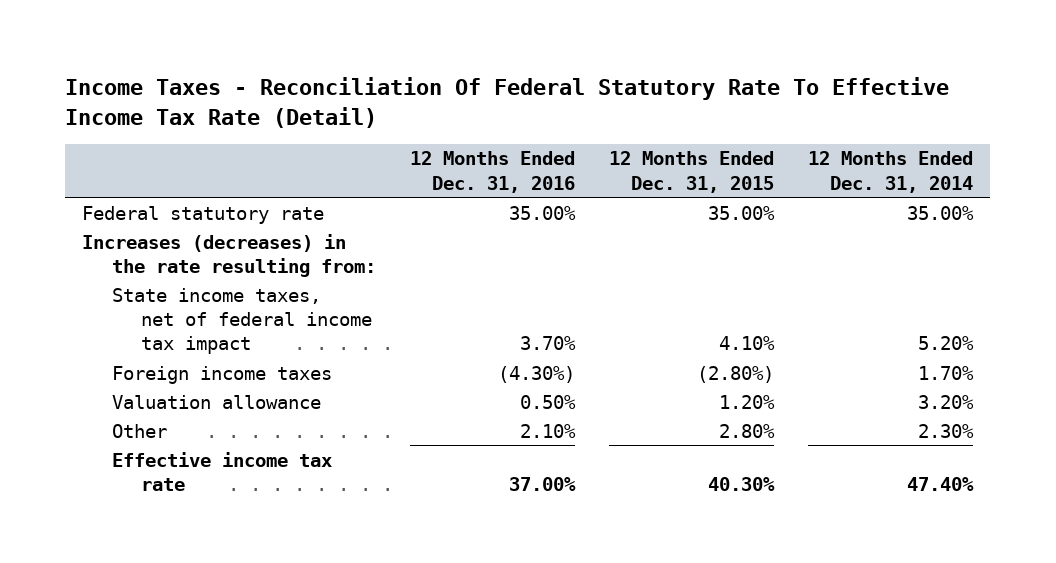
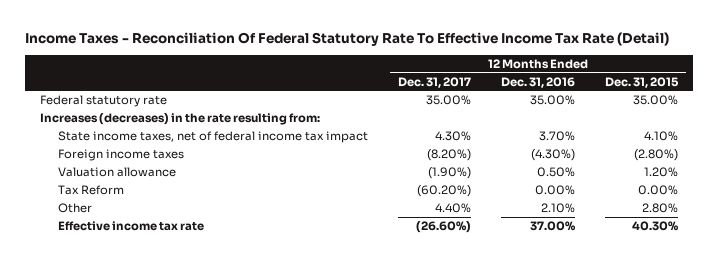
[808,151,974,193] 12 Months Ended Dec. 31, 2014 -> none
none -> [397,76,471,88] Dec. 31, 2017
none -> [57,185,124,196] Tax Reform

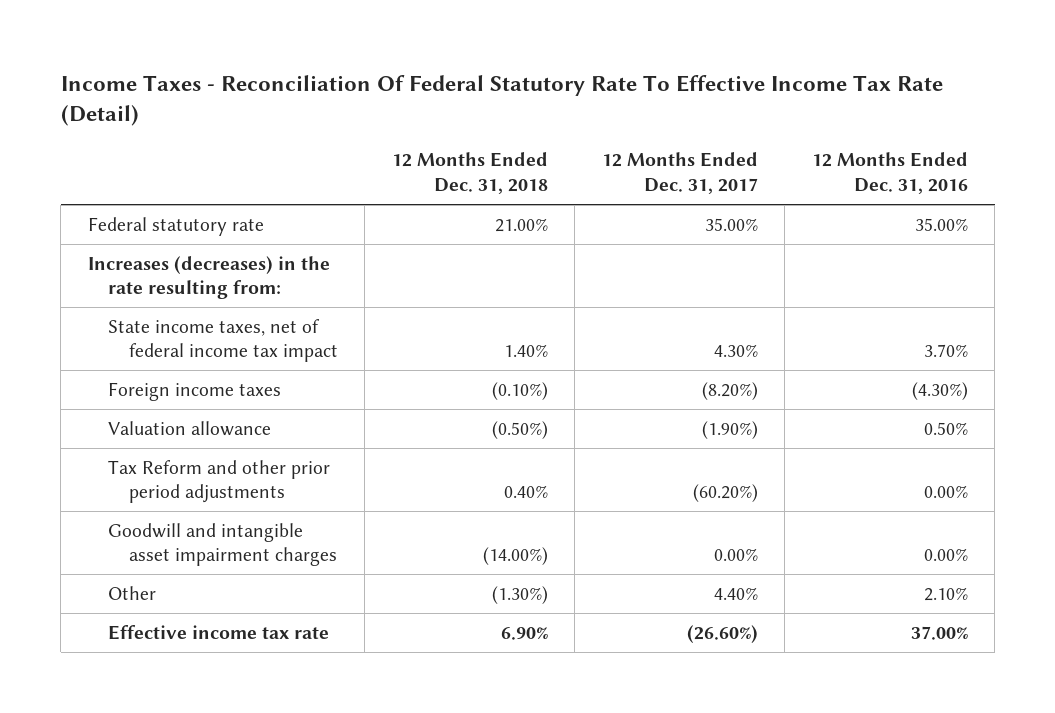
[605,76,680,88] Dec. 31, 2015 -> none
none -> [391,152,548,195] 12 Months Ended Dec. 31, 2018
[57,185,124,196] Tax Reform -> [108,459,331,504] Tax Reform and other prior period adjustments
none -> [108,522,337,567] Goodwill and intangible asset impairment charges

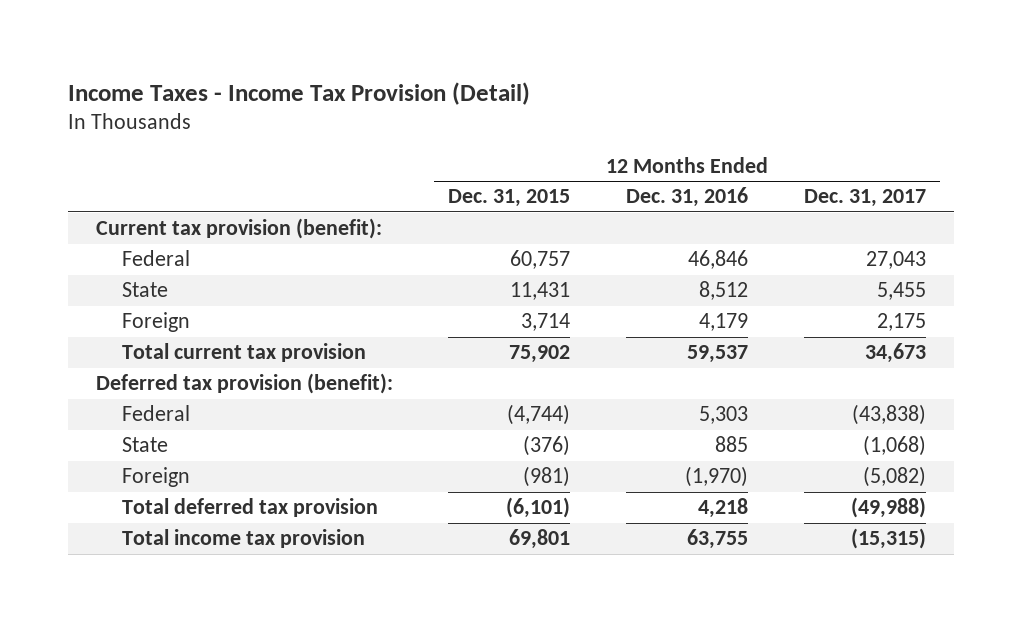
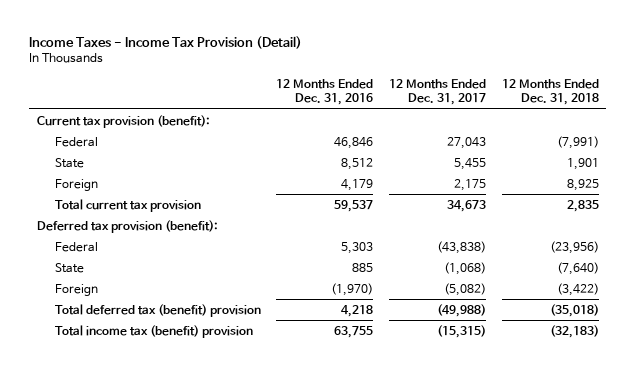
[448,189,571,208] Dec. 31, 2015 -> none
none -> [501,79,599,106] 12 Months Ended Dec. 31, 2018
[122,498,379,518] Total deferred tax provision -> [54,303,261,317] Total deferred tax (benefit) provision
[122,529,366,549] Total income tax provision -> [54,324,253,338] Total income tax (benefit) provision

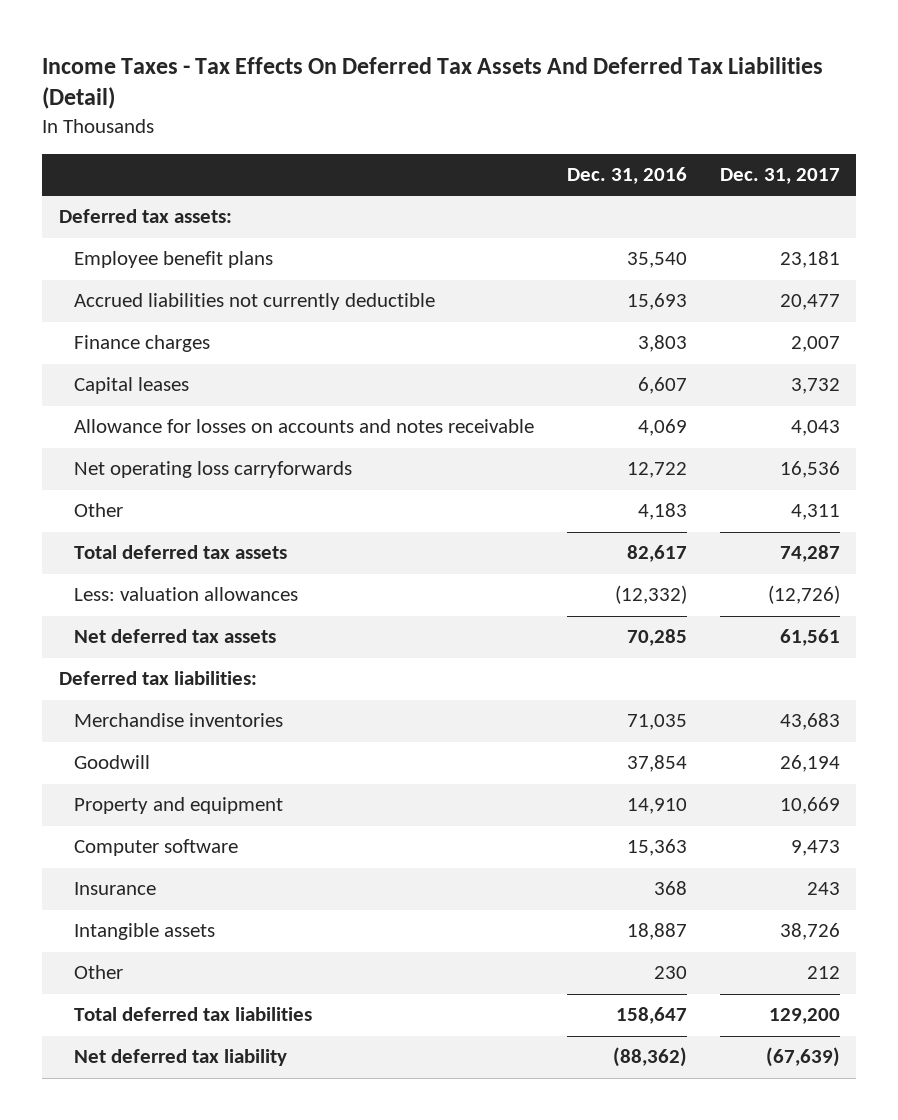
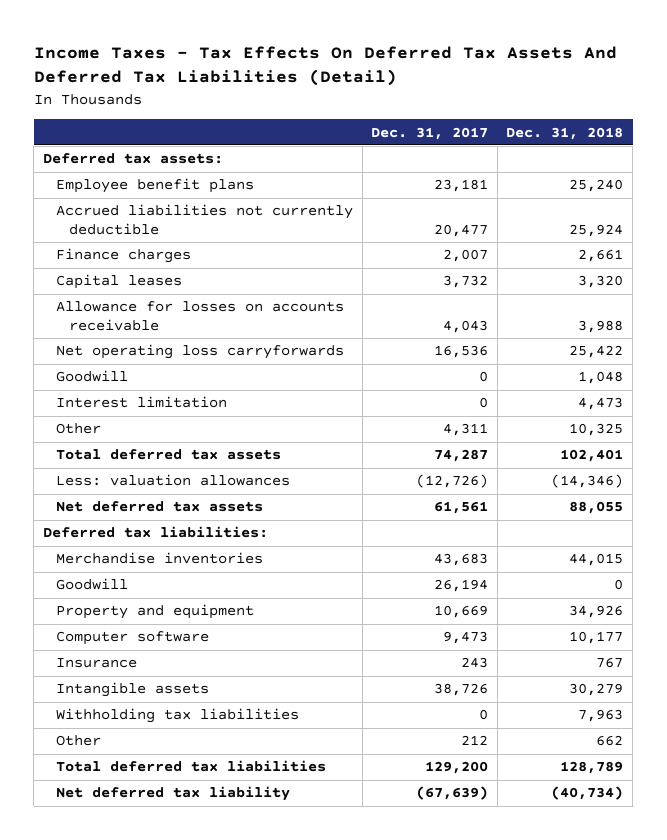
[566,166,687,184] Dec. 31, 2016 -> none
none -> [506,126,624,140] Dec. 31, 2018
[73,419,534,434] Allowance for losses on accounts and notes receivable -> [55,301,344,332] Allowance for losses on accounts receivable
none -> [55,370,128,383] Goodwill
none -> [55,396,227,409] Interest limitation
none -> [55,708,299,724] Withholding tax liabilities

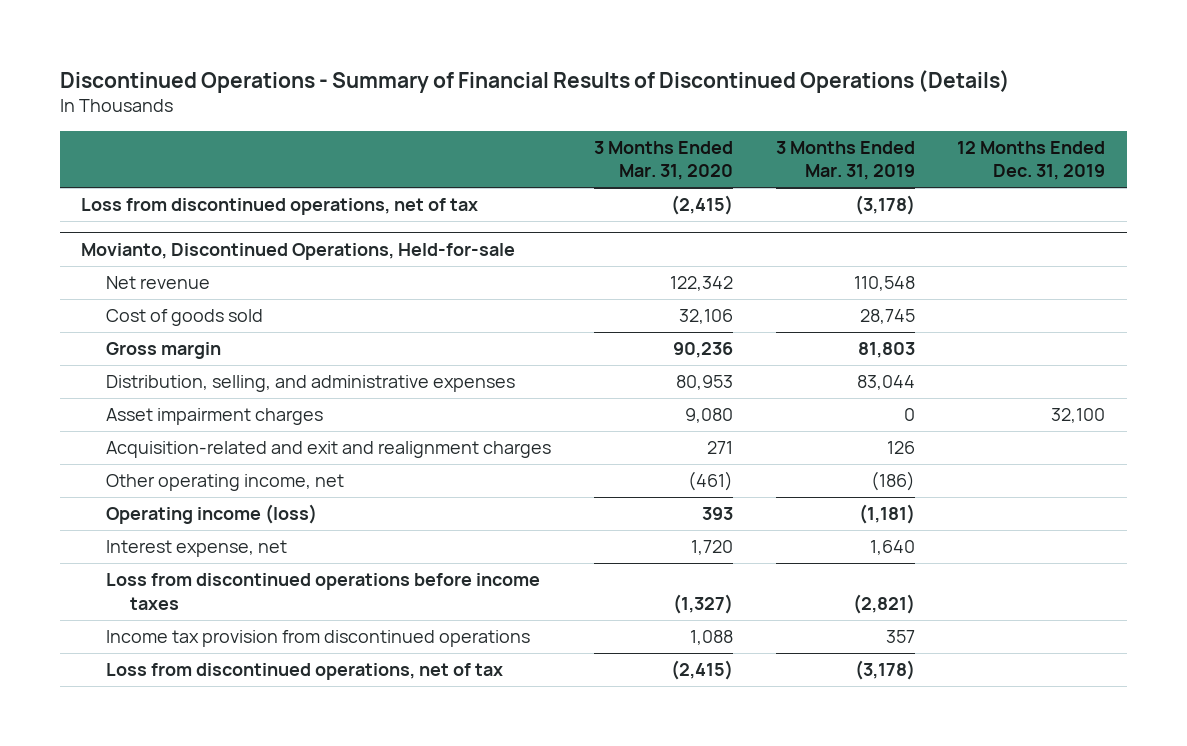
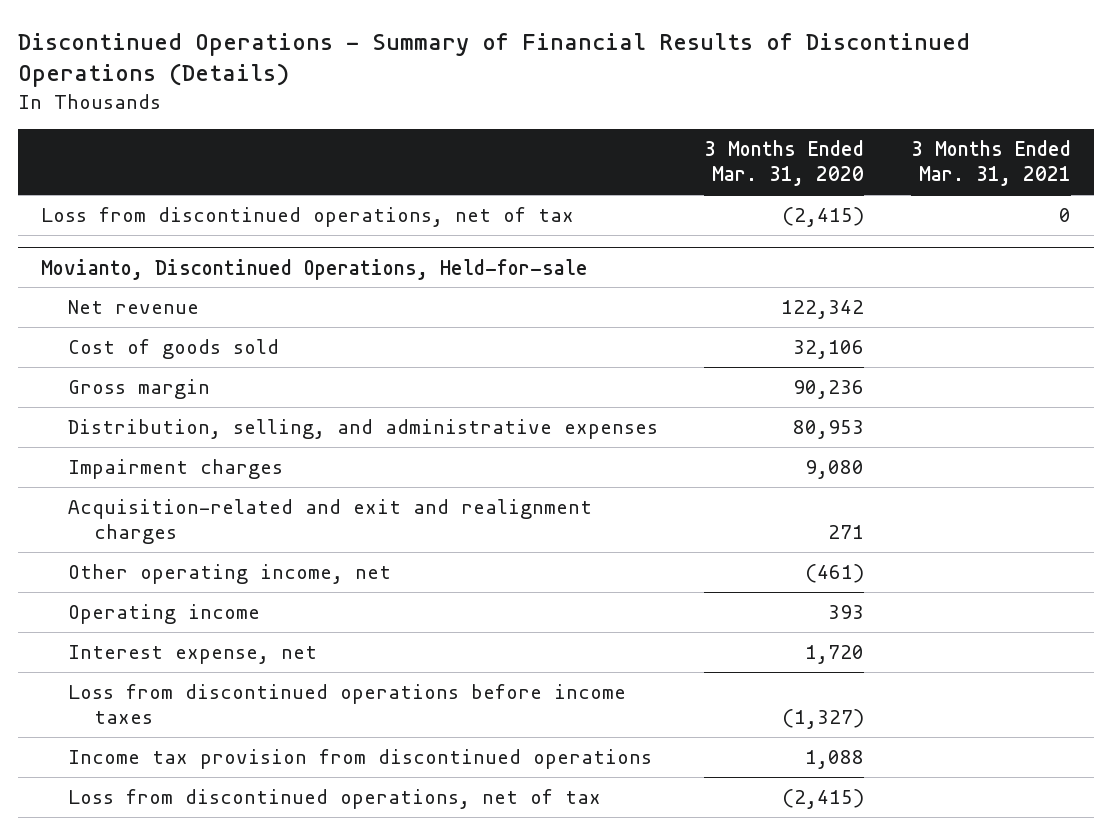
[775,140,915,181] 3 Months Ended Mar. 31, 2019 -> none
[957,140,1106,181] 12 Months Ended Dec. 31, 2019 -> none
none -> [910,140,1071,187] 3 Months Ended Mar. 31, 2021
[105,408,323,426] Asset impairment charges -> [67,458,283,479] Impairment charges
[105,504,317,525] Operating income (loss) -> [67,603,260,624] Operating income

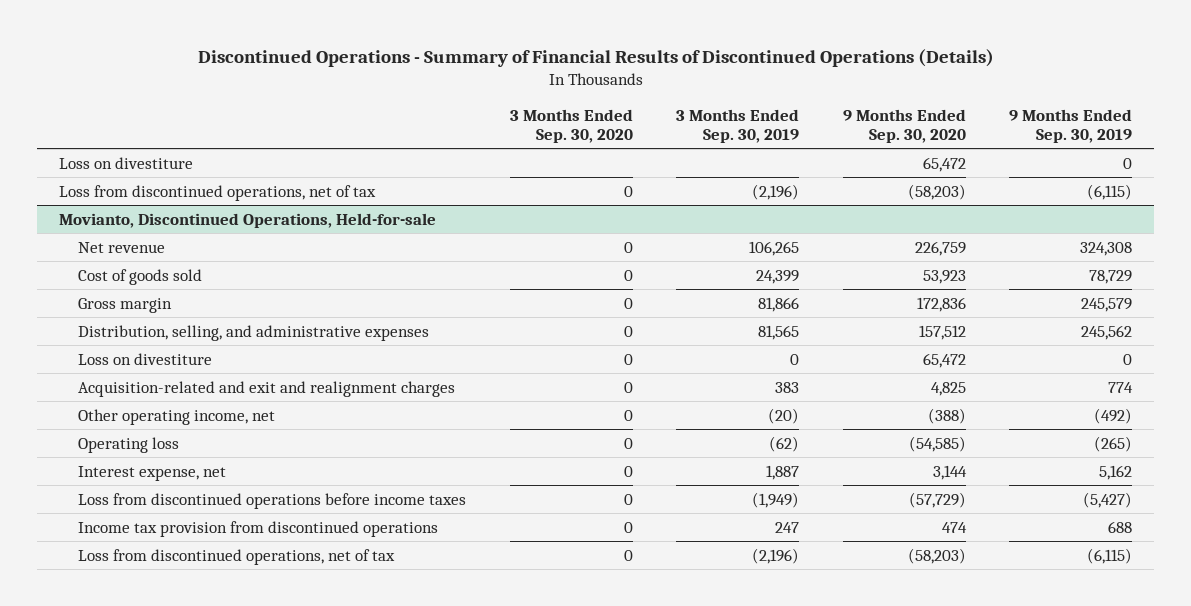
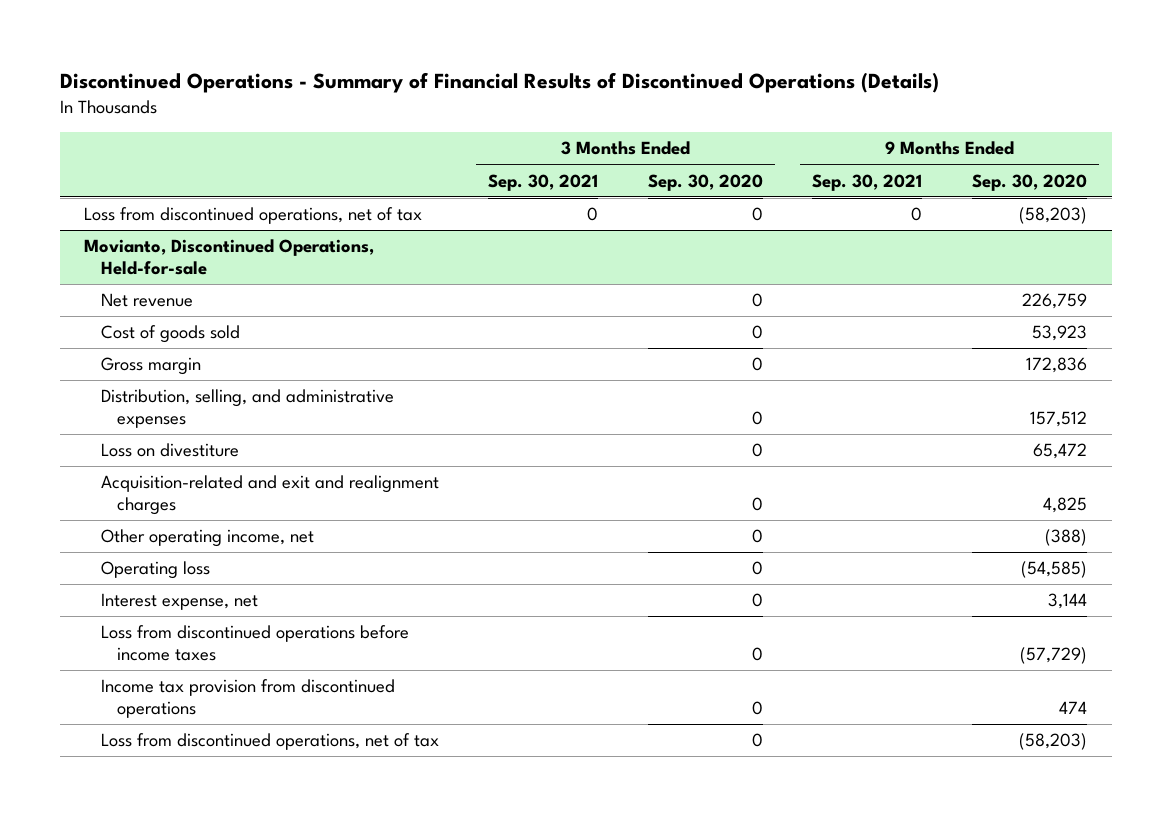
[676,108,800,143] 3 Months Ended Sep. 30, 2019 -> none
[1009,108,1133,143] 9 Months Ended Sep. 30, 2019 -> none
none -> [488,173,599,191] Sep. 30, 2021
none -> [812,173,923,191] Sep. 30, 2021
[58,156,193,169] Loss on divestiture -> none

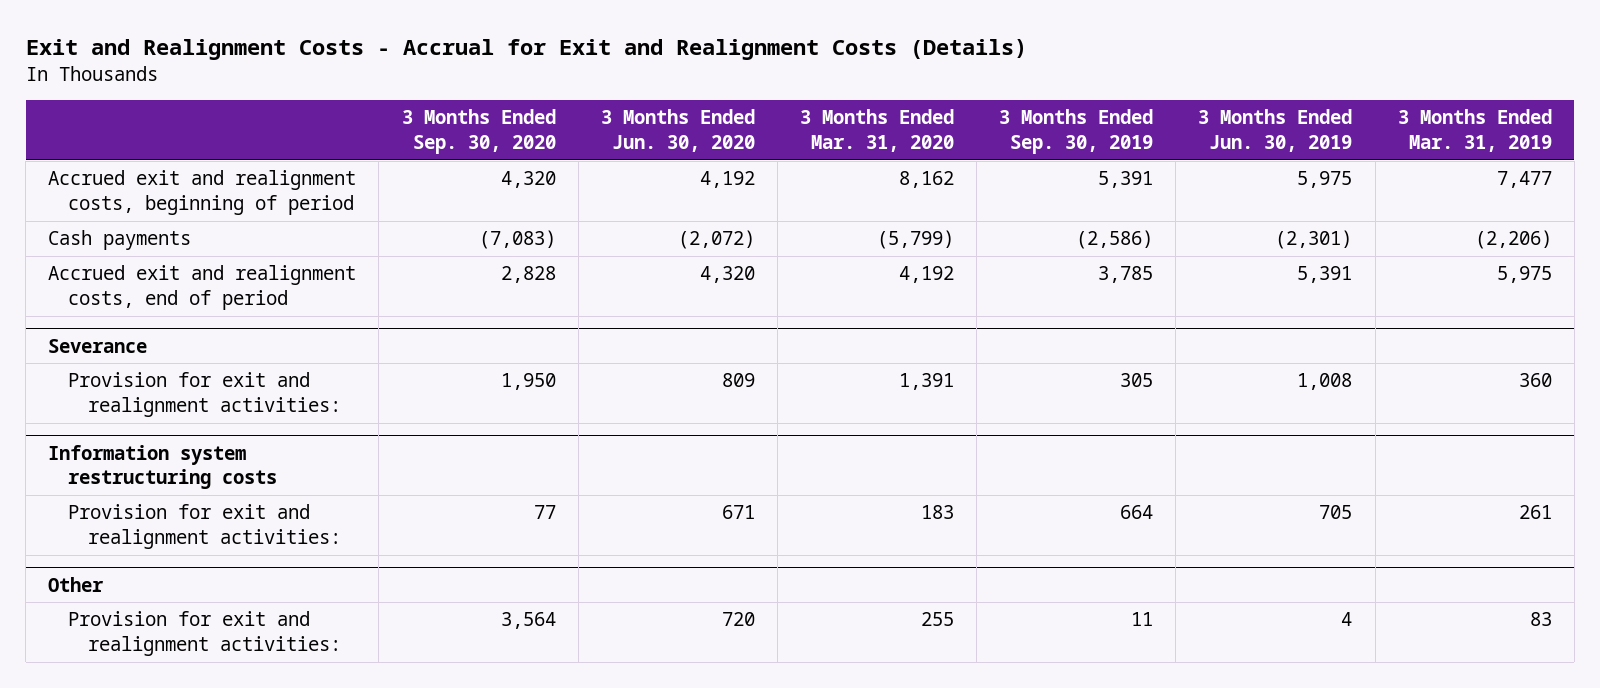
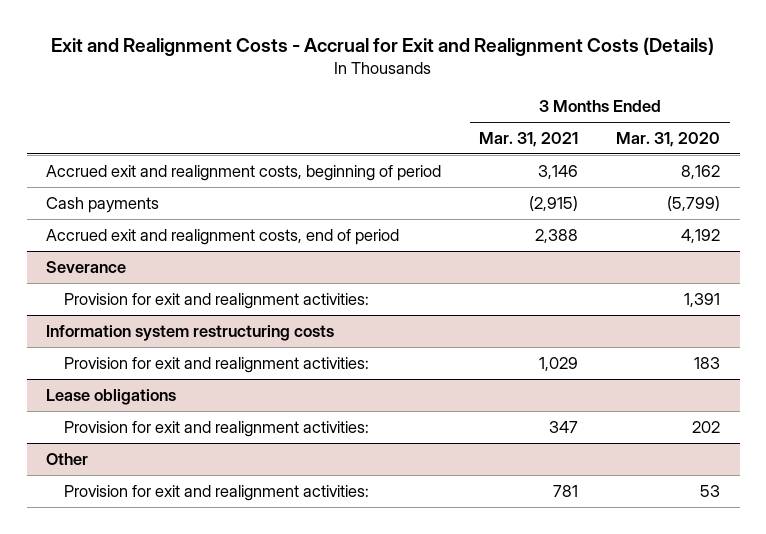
[401,109,556,154] 3 Months Ended Sep. 30, 2020 -> none
[600,109,755,152] 3 Months Ended Jun. 30, 2020 -> none
[999,109,1154,154] 3 Months Ended Sep. 30, 2019 -> none
[1198,109,1353,152] 3 Months Ended Jun. 30, 2019 -> none
[1397,109,1552,152] 3 Months Ended Mar. 31, 2019 -> none
none -> [479,132,579,148] Mar. 31, 2021
none -> [45,388,176,405] Lease obligations
none -> [64,420,370,437] Provision for exit and realignment activities:
[920,612,954,627] 255 -> [700,484,721,497] 53

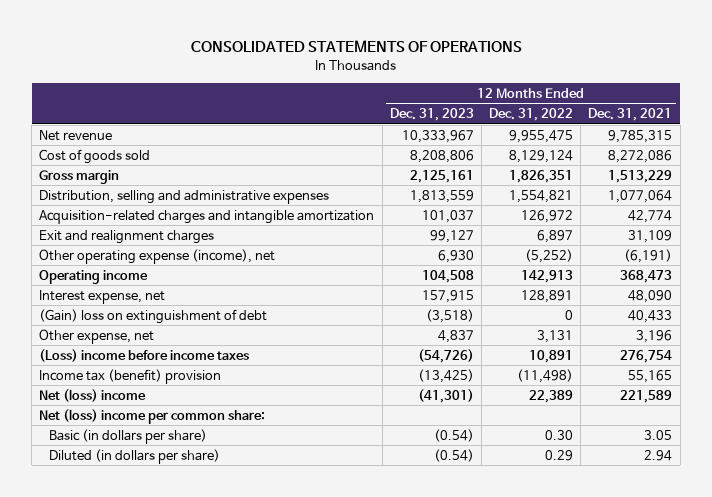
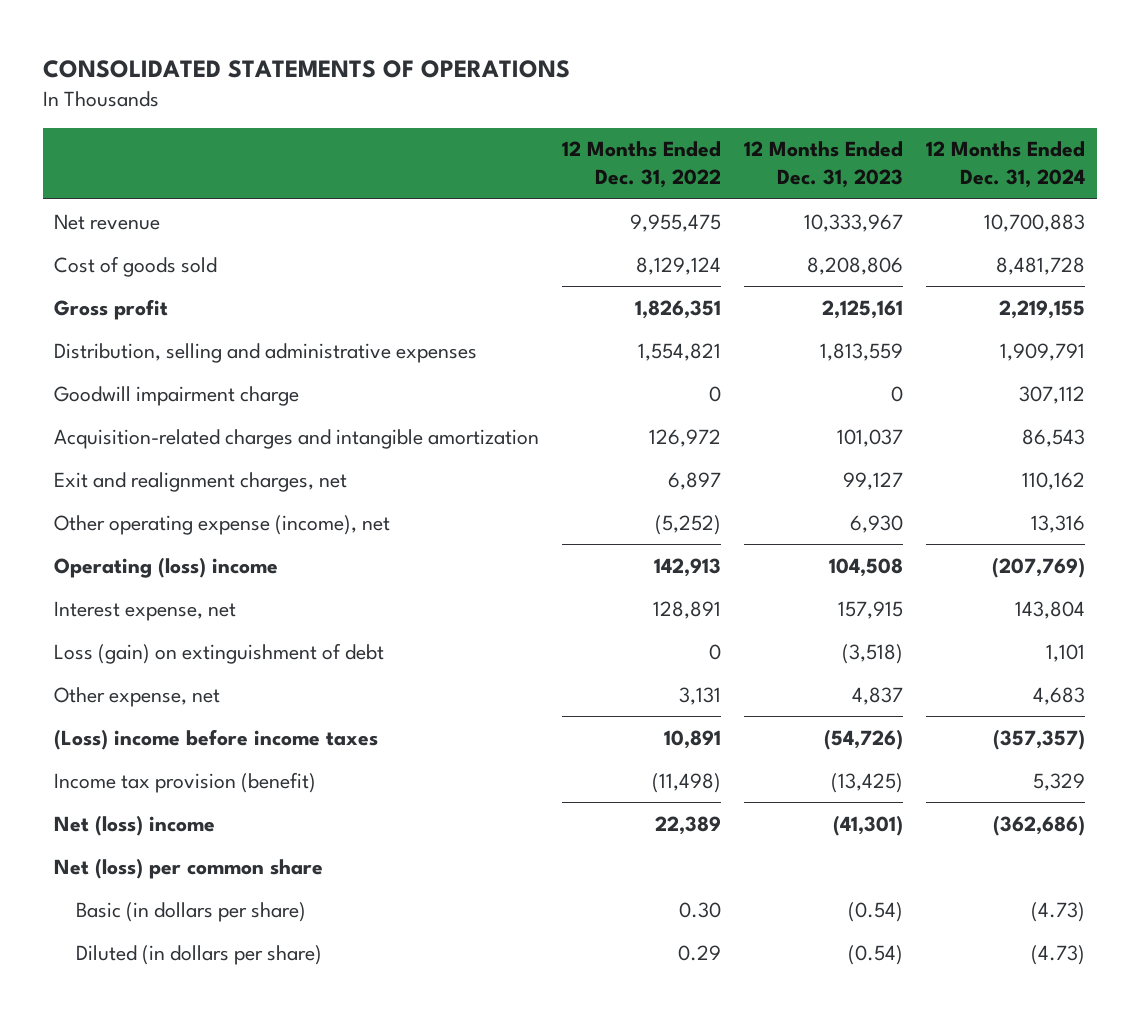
[588,108,673,122] Dec. 31, 2021 -> none
none -> [926,141,1086,189] 12 Months Ended Dec. 31, 2024
[39,169,120,184] Gross margin -> [54,298,169,320] Gross profit
none -> [54,385,300,406] Goodwill impairment charge
[39,229,215,244] Exit and realignment charges -> [54,471,348,492] Exit and realignment charges, net
[39,269,149,284] Operating income -> [54,556,279,578] Operating (loss) income
[39,308,268,324] (Gain) loss on extinguishment of debt -> [54,642,385,664] Loss (gain) on extinguishment of debt
[39,368,222,384] Income tax (benefit) provision -> [54,771,317,793] Income tax provision (benefit)
[39,408,266,424] Net (loss) income per common share: -> [54,857,324,879] Net (loss) per common share

